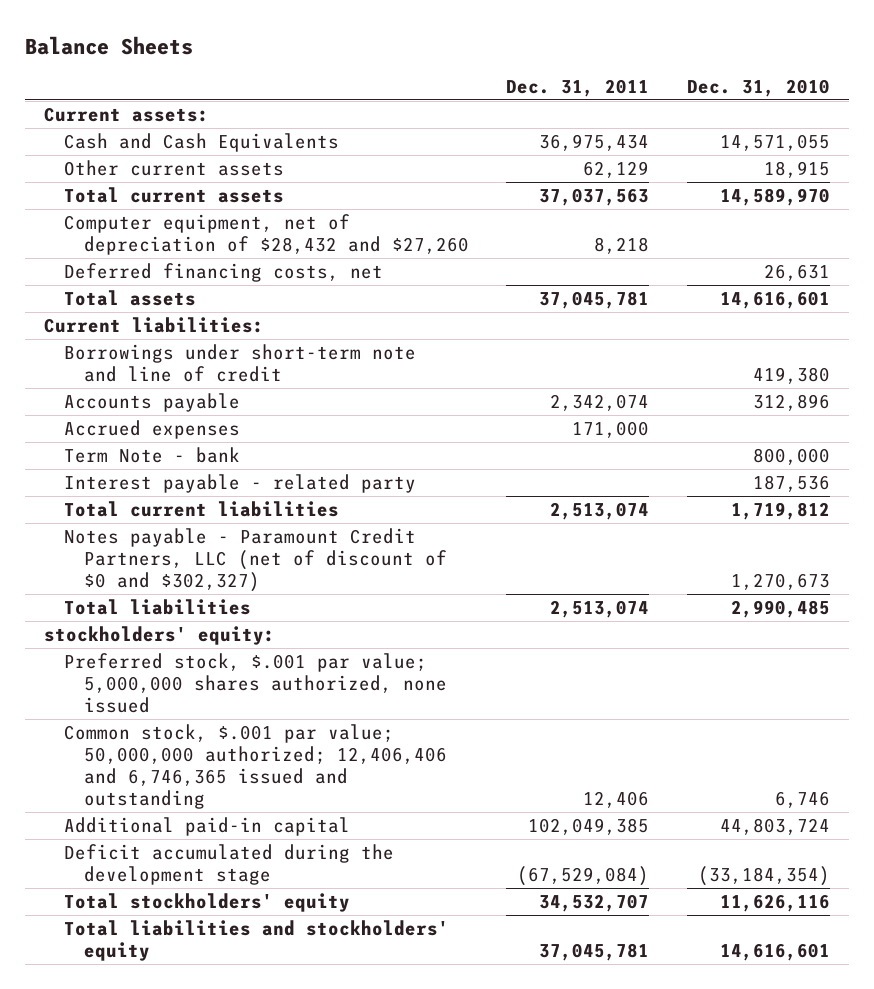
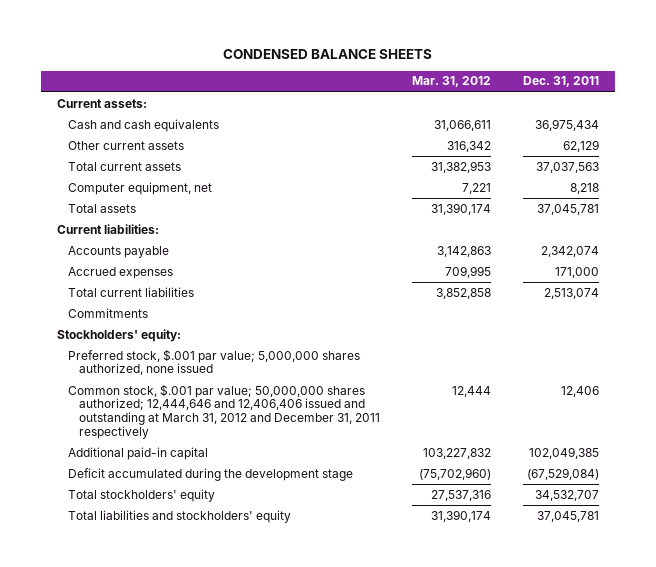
[25,36,194,56] Balance Sheets -> [222,48,432,59] CONDENSED BALANCE SHEETS
[686,78,830,97] Dec. 31, 2010 -> none
none -> [412,76,492,88] Mar. 31, 2012
[64,133,340,153] Cash and Cash Equivalents -> [67,118,219,132] Cash and cash equivalents
[64,263,384,283] Deferred financing costs, net -> none
[64,214,469,256] Computer equipment, net of depreciation of $28,432 and $27,260 -> [67,181,212,195] Computer equipment, net
[64,344,417,383] Borrowings under short-term note and line of credit -> none
[64,447,241,464] Term Note - bank -> none
[64,474,417,494] Interest payable - related party -> none
[64,528,447,593] Notes payable - Paramount Credit Partners, LLC (net of discount of $0 and $302,327) -> none
[64,599,252,616] Total liabilities -> none
none -> [67,307,148,318] Commitments
[44,626,276,646] stockholders' equity: -> [56,328,181,342] Stockholders' equity:
[64,724,447,810] Common stock, $.001 par value; 50,000,000 authorized; 12,406,406 and 6,746,365 issued and outstanding -> [67,383,381,439] Common stock, $.001 par value; 50,000,000 shares authorized; 12,444,646 and 12,406,406 issued and outstanding at March 31, 2012 and December 31, 2011 respectively

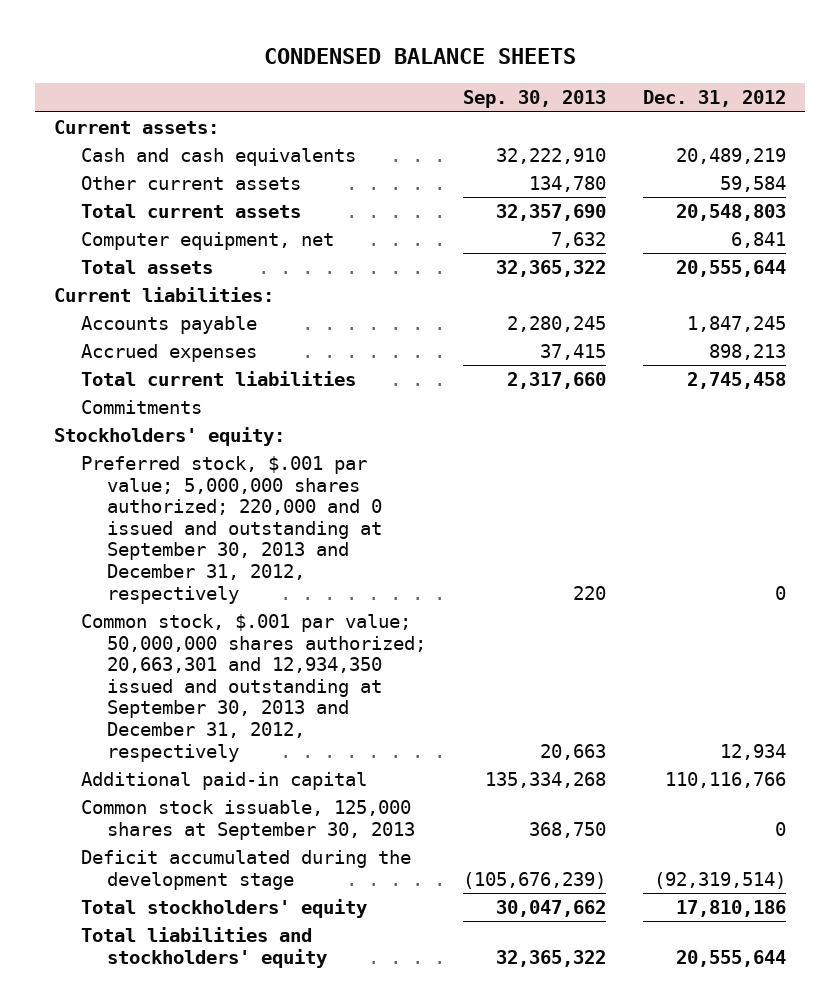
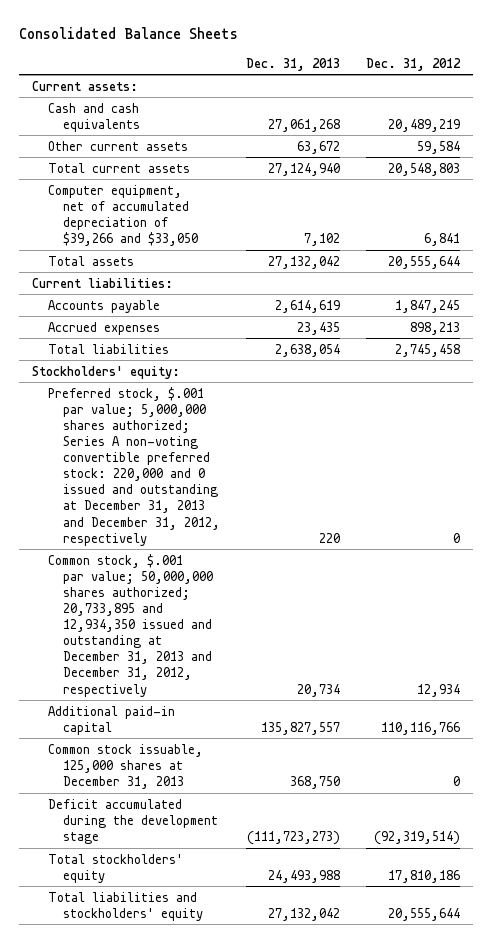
[264,48,577,65] CONDENSED BALANCE SHEETS -> [18,26,238,39] Consolidated Balance Sheets
[463,90,607,109] Sep. 30, 2013 -> none
none -> [246,57,341,71] Dec. 31, 2013
[80,232,334,251] Computer equipment, net -> [47,184,199,247] Computer equipment, net of accumulated depreciation of $39,266 and $33,050
[80,400,202,415] Commitments -> none
[80,371,356,387] Total current liabilities -> [47,343,169,354] Total liabilities
[80,456,383,604] Preferred stock, $.001 par value; 5,000,000 shares authorized; 220,000 and 0 issued and outstanding at September 30, 2013 and December 31, 2012, respectively -> [47,386,221,546] Preferred stock, $.001 par value; 5,000,000 shares authorized; Series A non-voting convertible preferred stock: 220,000 and 0 issued and outstanding at December 31, 2013 and December 31, 2012, respectively
[80,614,427,762] Common stock, $.001 par value; 50,000,000 shares authorized; 20,663,301 and 12,934,350 issued and outstanding at September 30, 2013 and December 31, 2012, respectively -> [47,553,214,697] Common stock, $.001 par value; 50,000,000 shares authorized; 20,733,895 and 12,934,350 issued and outstanding at December 31, 2013 and December 31, 2012, respectively
[80,800,416,840] Common stock issuable, 125,000 shares at September 30, 2013 -> [47,743,203,789] Common stock issuable, 125,000 shares at December 31, 2013

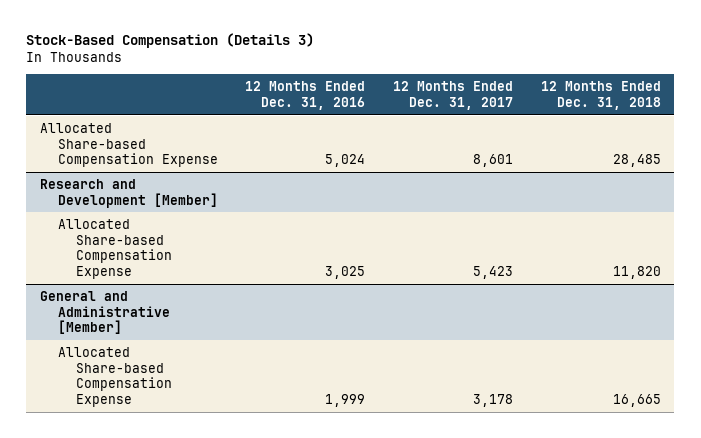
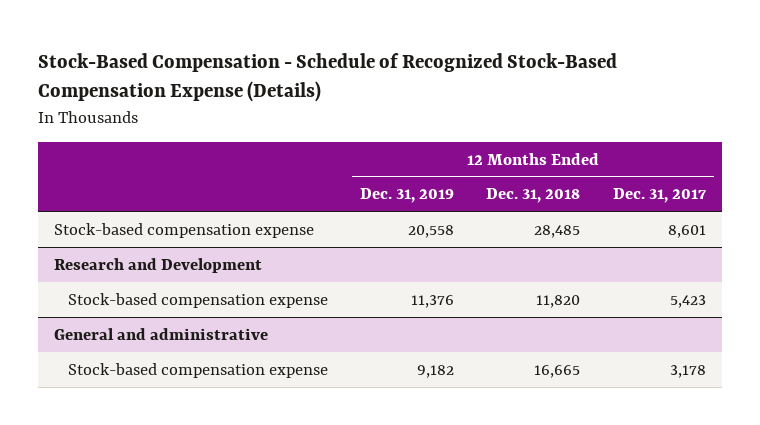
[26,33,315,49] Stock-Based Compensation (Details 3) -> [38,52,618,103] Stock-Based Compensation - Schedule of Recognized Stock-Based Compensation Expense (Details)
[245,81,366,110] 12 Months Ended Dec. 31, 2016 -> none
none -> [360,188,455,204] Dec. 31, 2019
[40,122,218,168] Allocated Share-based Compensation Expense -> [54,222,315,238] Stock-based compensation expense
[40,178,218,208] Research and Development [Member] -> [54,257,263,273] Research and Development
[57,218,172,279] Allocated Share-based Compensation Expense -> [68,292,329,308] Stock-based compensation expense
[40,290,170,335] General and Administrative [Member] -> [54,327,269,340] General and administrative
[57,346,172,407] Allocated Share-based Compensation Expense -> [68,362,329,378] Stock-based compensation expense

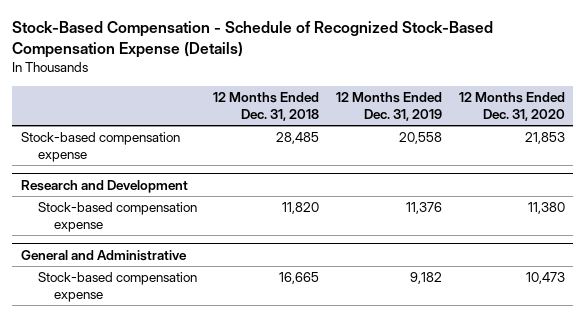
[612,188,706,204] Dec. 31, 2017 -> none
none -> [458,91,565,121] 12 Months Ended Dec. 31, 2020
[54,327,269,340] General and administrative -> [20,249,187,261] General and Administrative

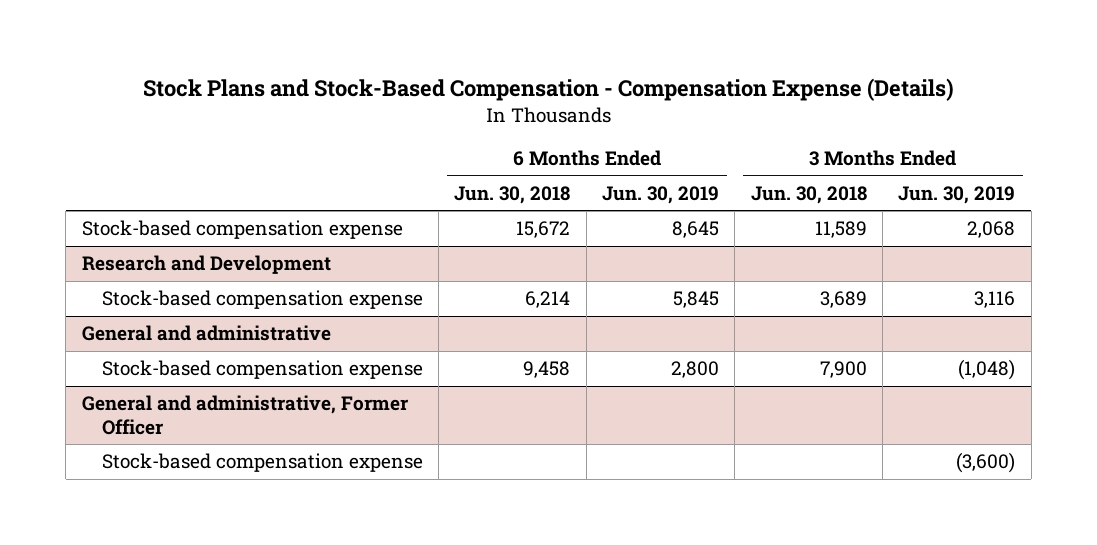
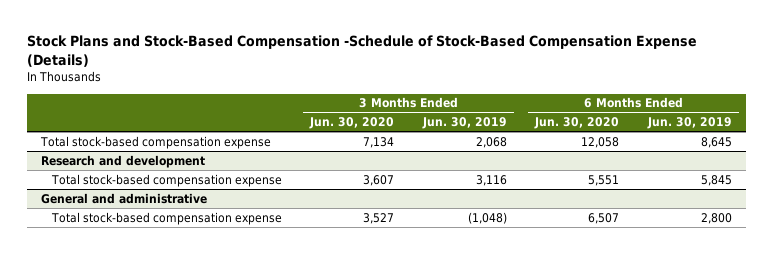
[142,77,954,101] Stock Plans and Stock-Based Compensation - Compensation Expense (Details) -> [27,35,698,67] Stock Plans and Stock-Based Compensation -Schedule of Stock-Based Compensation Expense (Details)
[454,185,571,204] Jun. 30, 2018 -> none
[750,185,867,204] Jun. 30, 2018 -> none
none -> [309,117,395,130] Jun. 30, 2020
none -> [534,117,620,130] Jun. 30, 2020
[81,220,403,240] Stock-based compensation expense -> [40,135,272,149] Total stock-based compensation expense
[81,255,331,275] Research and Development -> [41,154,206,168] Research and development
[101,290,423,310] Stock-based compensation expense -> [50,173,282,187] Total stock-based compensation expense
[81,395,408,435] General and administrative, Former Officer -> none
[101,453,423,473] Stock-based compensation expense -> none
[101,360,423,380] Stock-based compensation expense -> [50,211,282,225] Total stock-based compensation expense

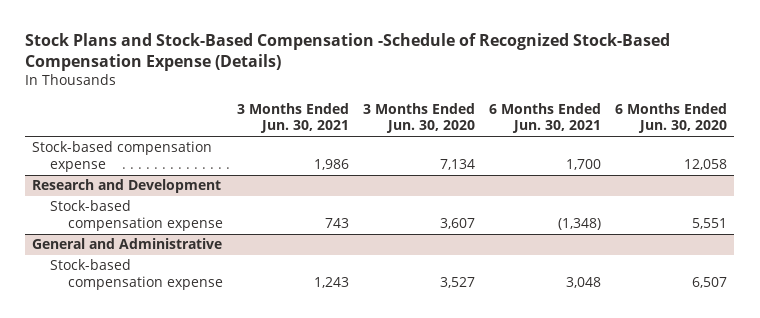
[27,35,698,67] Stock Plans and Stock-Based Compensation -Schedule of Stock-Based Compensation Expense (Details) -> [25,33,671,71] Stock Plans and Stock-Based Compensation -Schedule of Recognized Stock-Based Compensation Expense (Details)
[421,117,507,130] Jun. 30, 2019 -> none
[646,117,732,130] Jun. 30, 2019 -> none
none -> [236,102,349,134] 3 Months Ended Jun. 30, 2021
none -> [489,102,602,134] 6 Months Ended Jun. 30, 2021
[40,135,272,149] Total stock-based compensation expense -> [32,141,213,172] Stock-based compensation expense
[41,154,206,168] Research and development -> [32,179,222,194] Research and Development
[50,173,282,187] Total stock-based compensation expense -> [50,200,223,231] Stock-based compensation expense
[41,192,208,204] General and administrative -> [32,238,223,250] General and Administrative
[50,211,282,225] Total stock-based compensation expense -> [50,259,223,290] Stock-based compensation expense

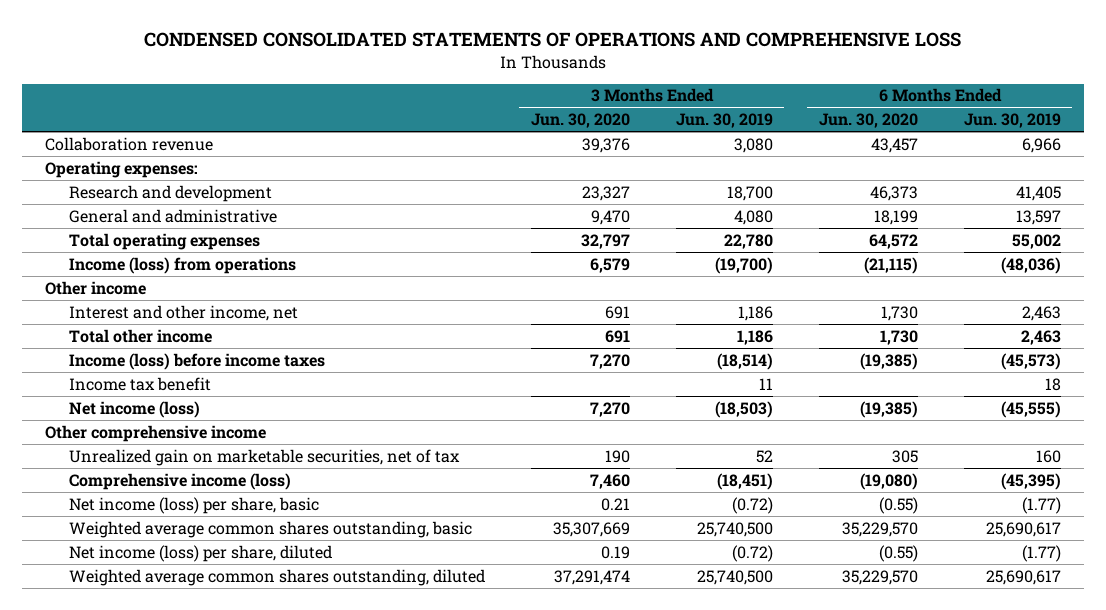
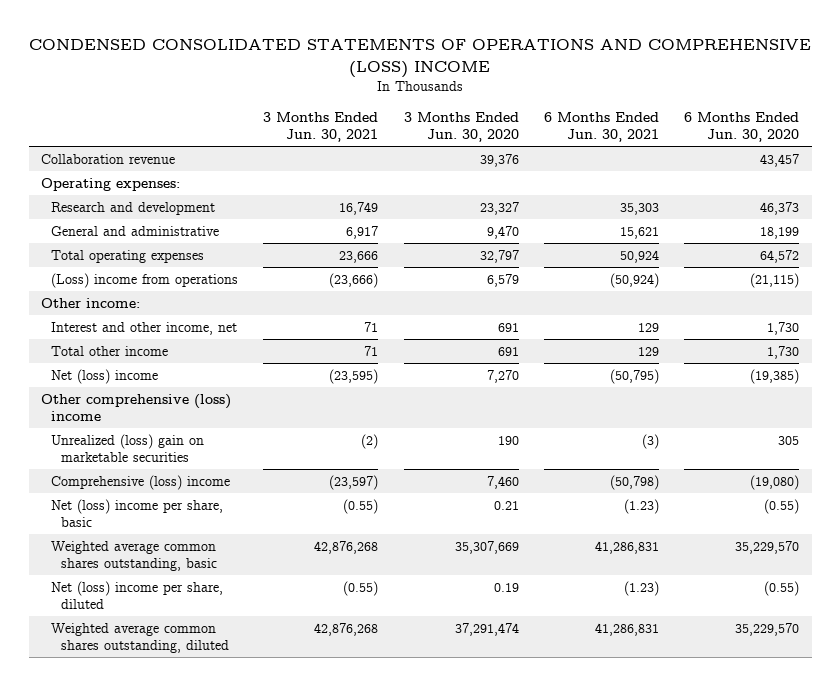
[143,32,961,48] CONDENSED CONSOLIDATED STATEMENTS OF OPERATIONS AND COMPREHENSIVE LOSS -> [29,39,812,79] CONDENSED CONSOLIDATED STATEMENTS OF OPERATIONS AND COMPREHENSIVE (LOSS) INCOME
[675,113,773,129] Jun. 30, 2019 -> none
[963,113,1061,129] Jun. 30, 2019 -> none
none -> [263,112,379,143] 3 Months Ended Jun. 30, 2021
none -> [543,112,659,143] 6 Months Ended Jun. 30, 2021
[68,256,296,274] Income (loss) from operations -> [51,272,239,288] (Loss) income from operations
[44,280,146,295] Other income -> [41,297,141,308] Other income:
[68,352,325,370] Income (loss) before income taxes -> none
[68,376,211,391] Income tax benefit -> none
[68,400,200,418] Net income (loss) -> [51,368,159,384] Net (loss) income
[44,424,266,442] Other comprehensive income -> [41,393,232,421] Other comprehensive (loss) income
[68,448,460,466] Unrealized gain on marketable securities, net of tax -> [51,433,205,462] Unrealized (loss) gain on marketable securities
[68,472,291,490] Comprehensive income (loss) -> [51,474,231,490] Comprehensive (loss) income
[68,496,319,514] Net income (loss) per share, basic -> [51,498,224,527] Net (loss) income per share, basic
[68,544,332,562] Net income (loss) per share, diluted -> [51,580,224,609] Net (loss) income per share, diluted

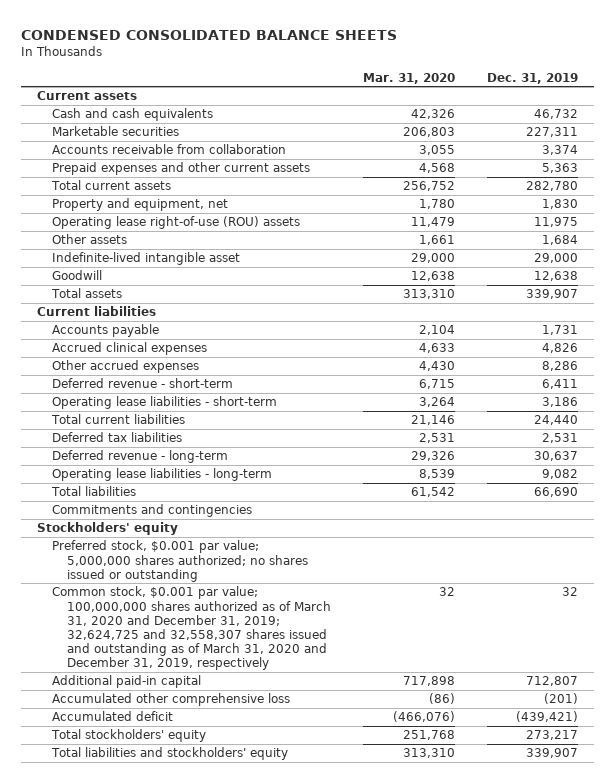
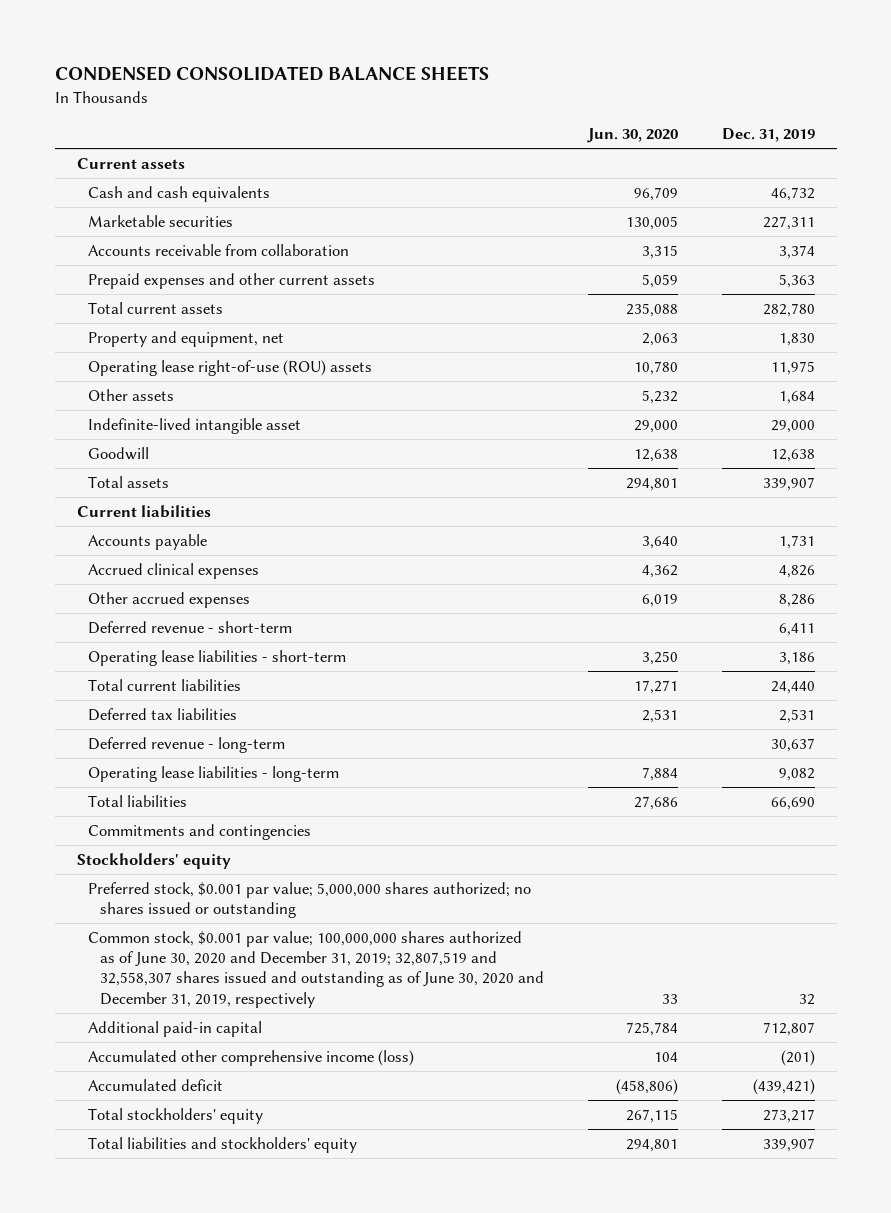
[362,72,455,84] Mar. 31, 2020 -> none
none -> [586,128,678,144] Jun. 30, 2020
[52,586,331,670] Common stock, $0.001 par value; 100,000,000 shares authorized as of March 31, 2020 and December 31, 2019; 32,624,725 and 32,558,307 shares issued and outstanding as of March 31, 2020 and December 31, 2019, respectively -> [88,930,545,1008] Common stock, $0.001 par value; 100,000,000 shares authorized as of June 30, 2020 and December 31, 2019; 32,807,519 and 32,558,307 shares issued and outstanding as of June 30, 2020 and December 31, 2019, respectively
[52,693,291,707] Accumulated other comprehensive loss -> [88,1049,415,1066] Accumulated other comprehensive income (loss)

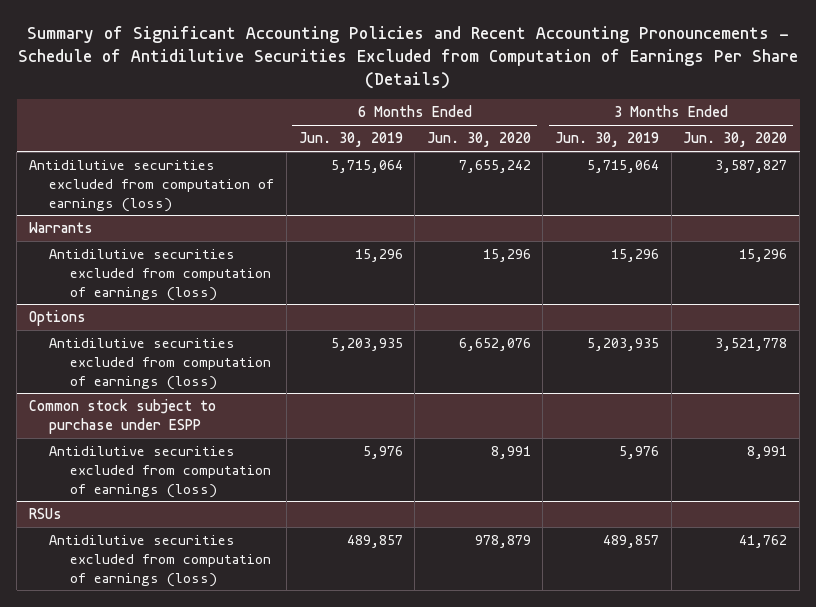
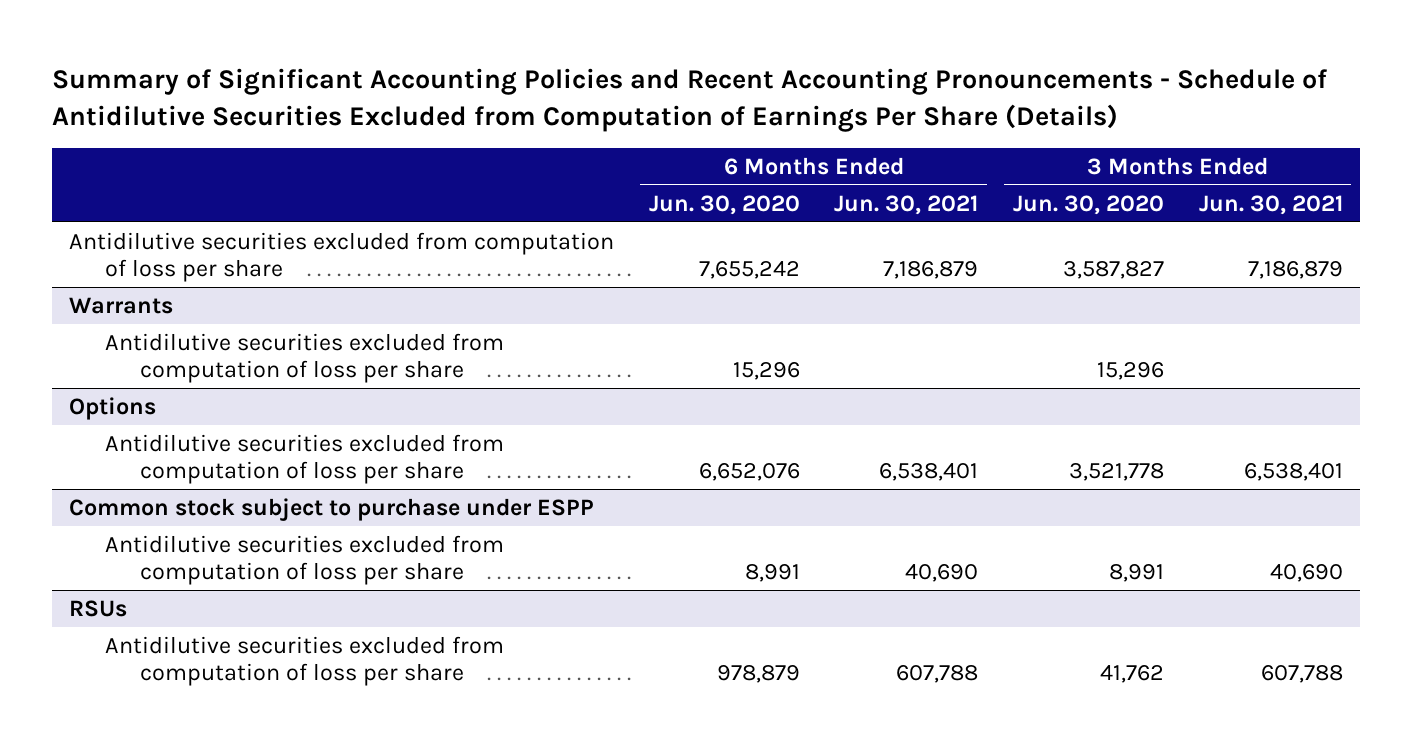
[298,132,403,148] Jun. 30, 2019 -> none
[555,132,660,148] Jun. 30, 2019 -> none
none -> [834,194,979,215] Jun. 30, 2021
none -> [1198,194,1343,215] Jun. 30, 2021
[28,160,275,212] Antidilutive securities excluded from computation of earnings (loss) -> [69,231,615,282] Antidilutive securities excluded from computation of loss per share
[49,249,271,301] Antidilutive securities excluded from computation of earnings (loss) -> [104,332,504,383] Antidilutive securities excluded from computation of loss per share
[49,338,271,390] Antidilutive securities excluded from computation of earnings (loss) -> [104,433,504,484] Antidilutive securities excluded from computation of loss per share
[49,446,271,498] Antidilutive securities excluded from computation of earnings (loss) -> [104,534,504,585] Antidilutive securities excluded from computation of loss per share
[49,535,271,587] Antidilutive securities excluded from computation of earnings (loss) -> [104,635,504,686] Antidilutive securities excluded from computation of loss per share

